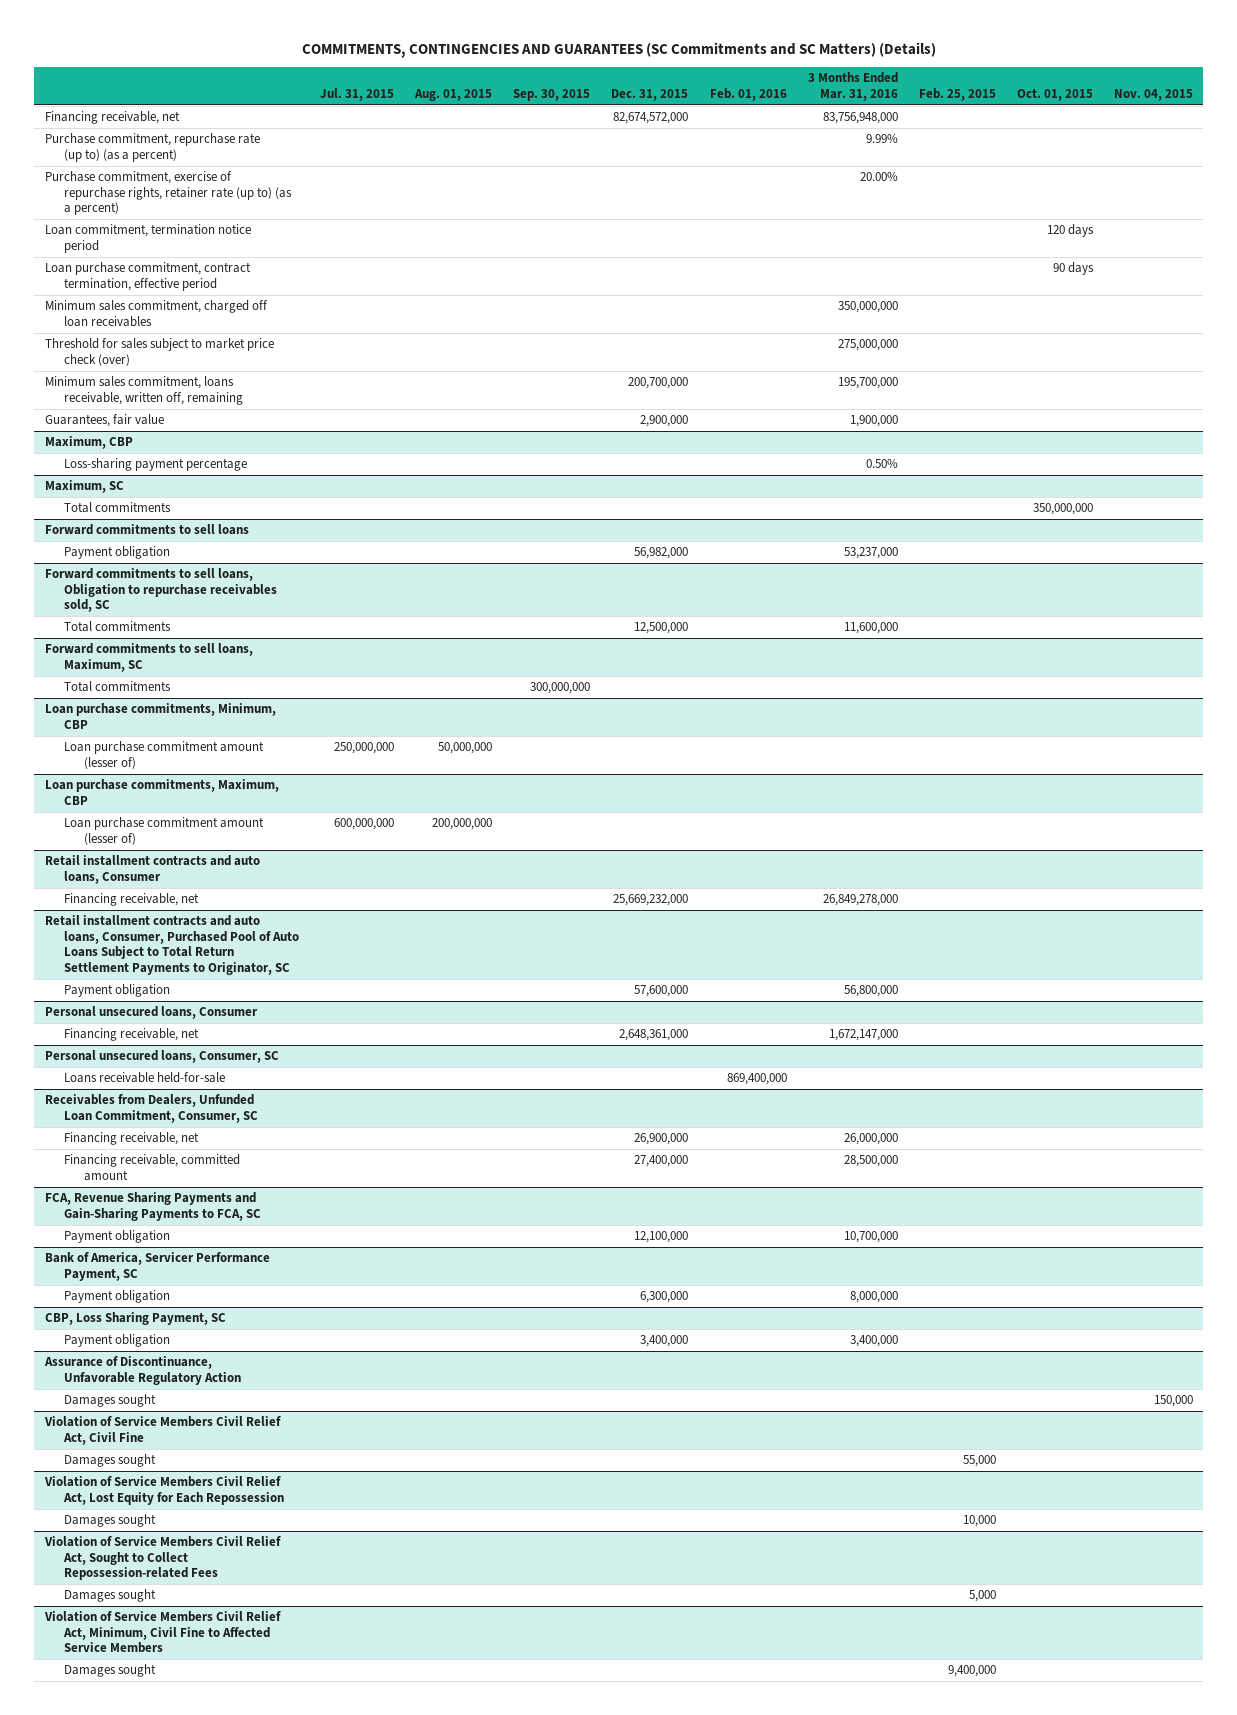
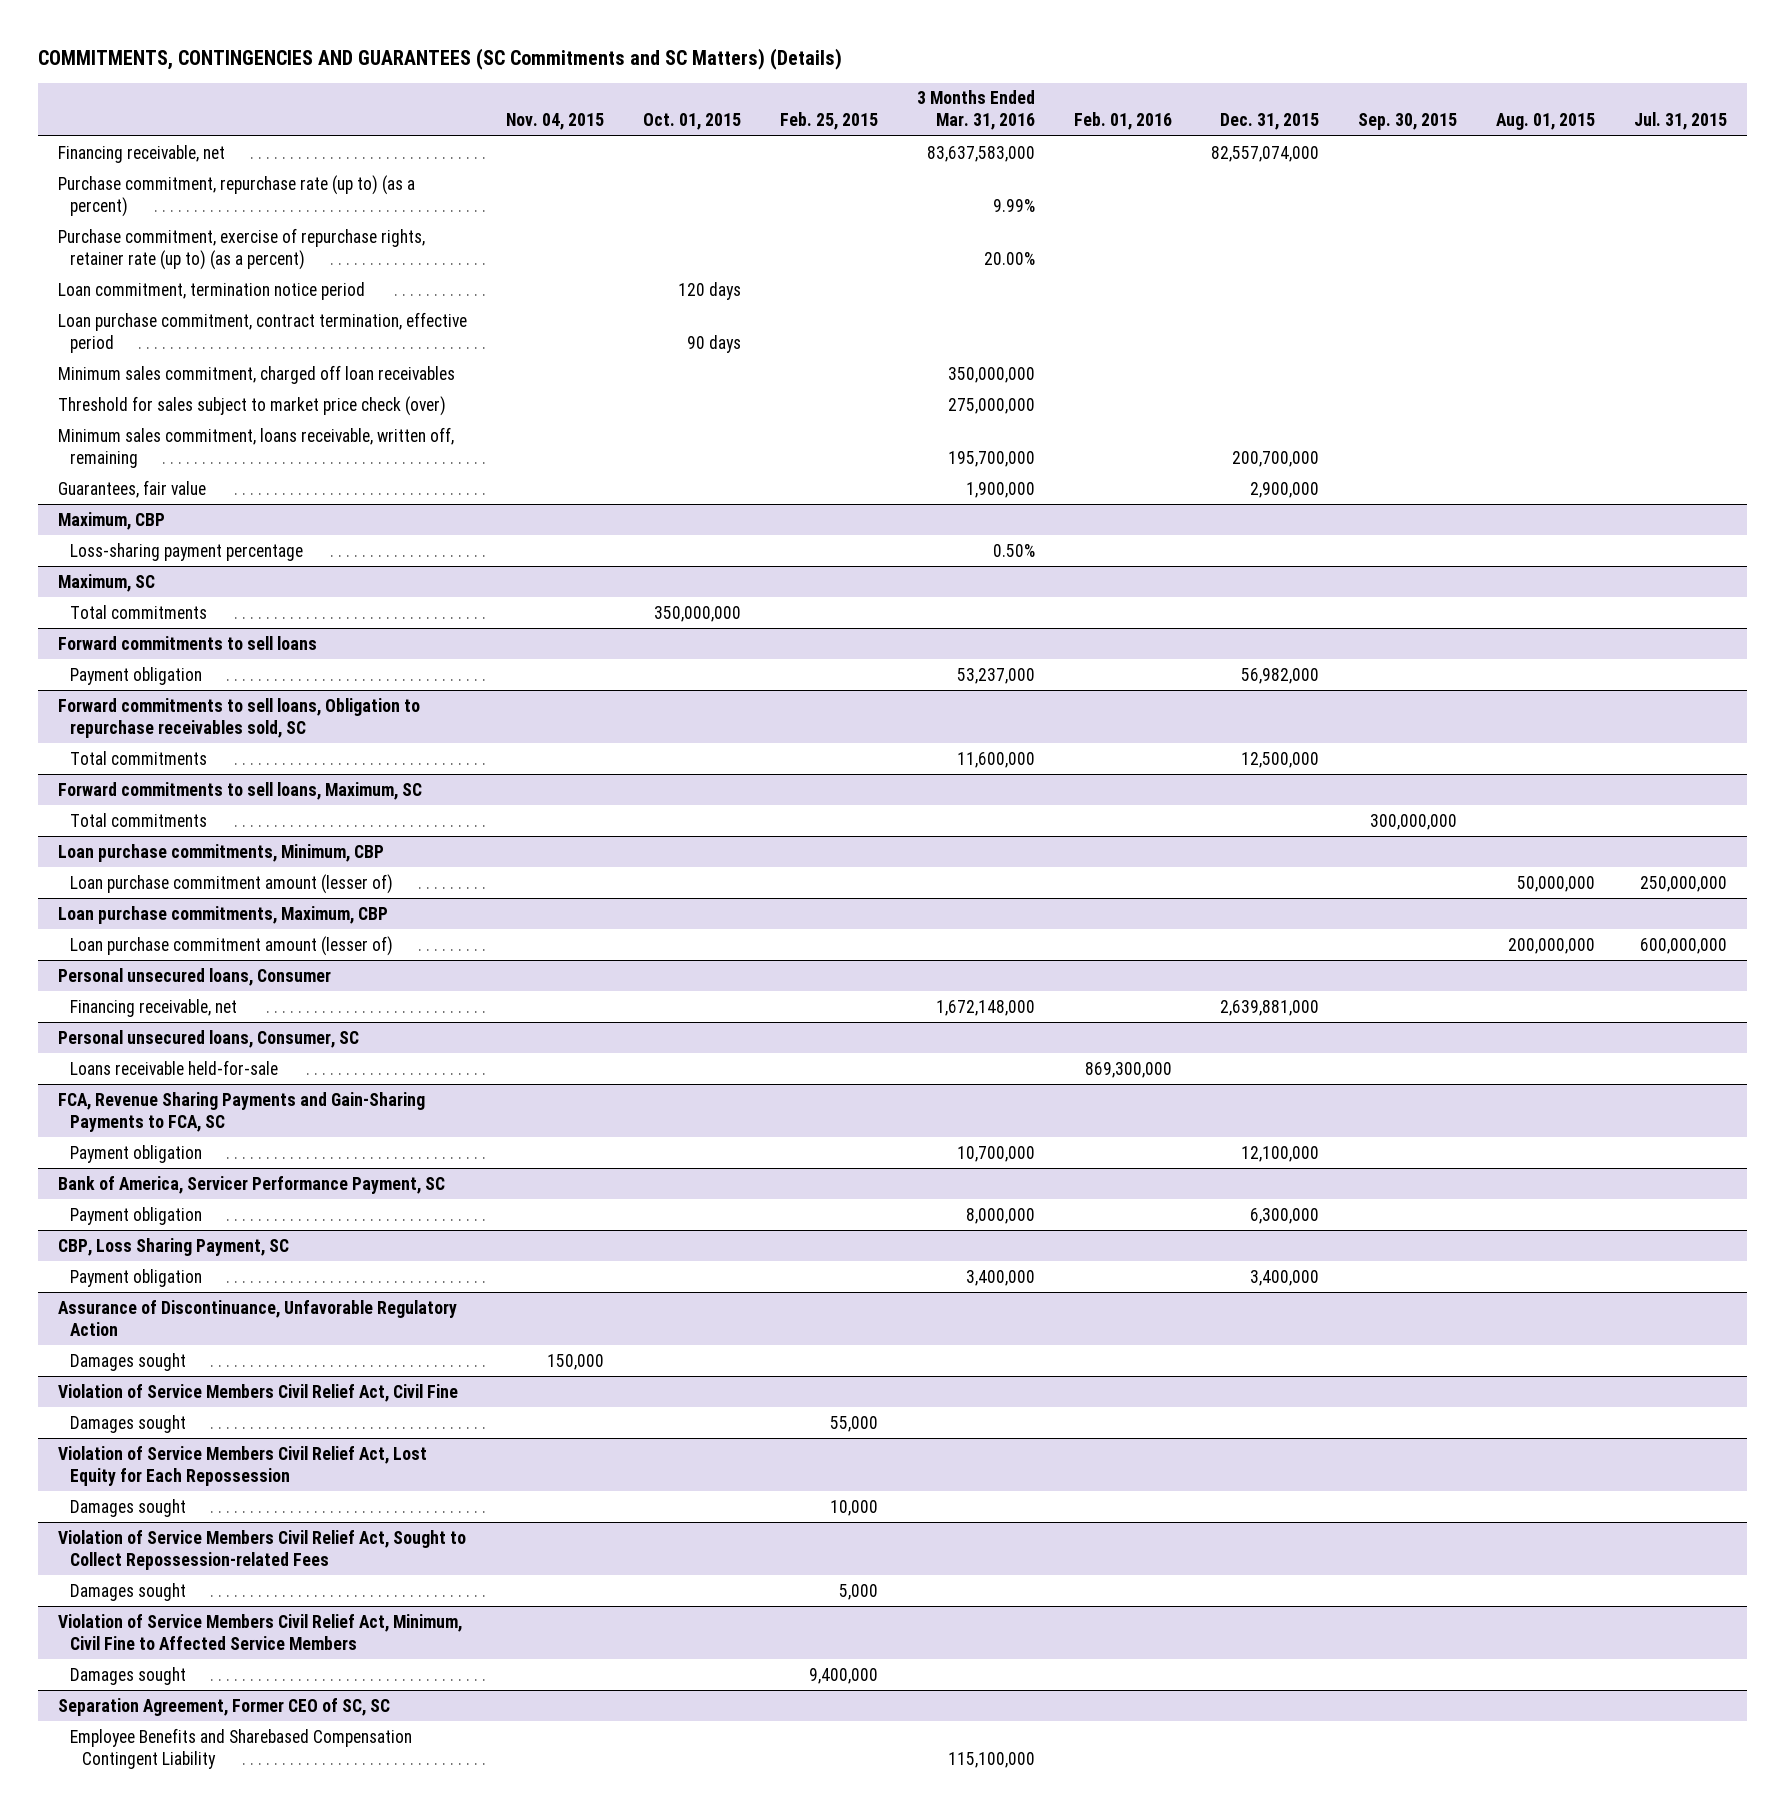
[613,112,689,125] 82,674,572,000 -> [1210,145,1319,162] 82,557,074,000
[822,112,898,125] 83,756,948,000 -> [926,145,1035,162] 83,637,583,000
[44,855,260,884] Retail installment contracts and auto loans, Consumer -> none
[64,893,200,907] Financing receivable, net -> none
[44,915,300,975] Retail installment contracts and auto loans, Consumer, Purchased Pool of Auto Loans Subject to Total Return Settlement Payments to Originator, SC -> none
[64,984,171,998] Payment obligation -> none
[619,1029,689,1042] 2,648,361,000 -> [1219,999,1319,1016] 2,639,881,000
[828,1029,898,1042] 1,672,147,000 -> [935,999,1035,1016] 1,672,148,000
[44,1094,259,1123] Receivables from Dealers, Unfunded Loan Commitment, Consumer, SC -> none
[64,1132,200,1146] Financing receivable, net -> none
[64,1154,241,1181] Financing receivable, committed amount -> none
[726,1073,787,1086] 869,400,000 -> [1084,1061,1172,1078] 869,300,000
none -> [57,1697,390,1716] Separation Agreement, Former CEO of SC, SC
none -> [70,1727,413,1769] Employee Benefits and Sharebased Compensation Contingent Liability

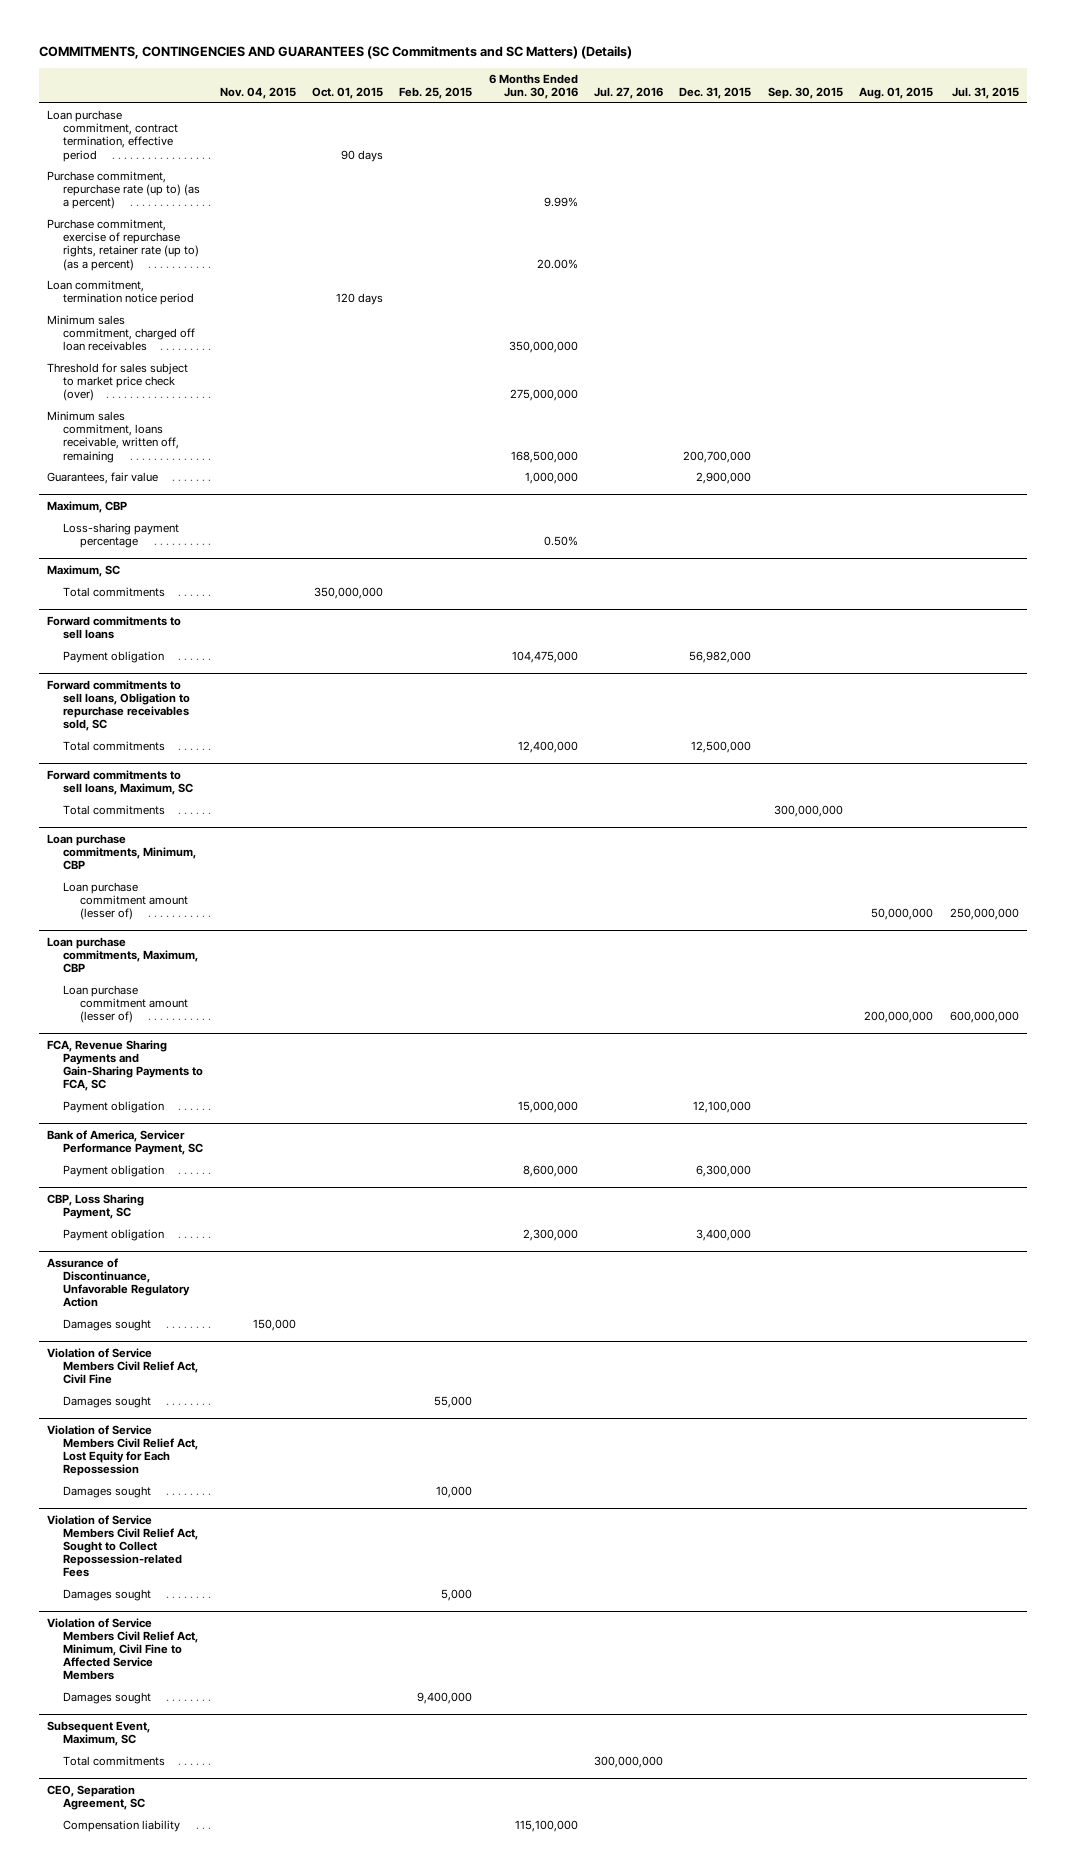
[916,90,1035,131] 3 Months Ended Mar. 31, 2016 -> none
[1073,112,1172,131] Feb. 01, 2016 -> none
none -> [488,73,578,99] 6 Months Ended Jun. 30, 2016
none -> [594,86,664,99] Jul. 27, 2016
[57,144,225,163] Financing receivable, net -> none
[57,311,467,353] Loan purchase commitment, contract termination, effective period -> [46,110,179,162] Loan purchase commitment, contract termination, effective period
[57,967,331,986] Personal unsecured loans, Consumer -> none
[70,998,238,1017] Financing receivable, net -> none
[57,1029,359,1048] Personal unsecured loans, Consumer, SC -> none
[70,1059,279,1075] Loans receivable held-for-sale -> none
none -> [46,1720,150,1746] Subsequent Event, Maximum, SC
none -> [63,1756,166,1767] Total commitments
[57,1697,390,1716] Separation Agreement, Former CEO of SC, SC -> [46,1784,146,1810] CEO, Separation Agreement, SC
[70,1727,413,1769] Employee Benefits and Sharebased Compensation Contingent Liability -> [63,1820,181,1833] Compensation liability

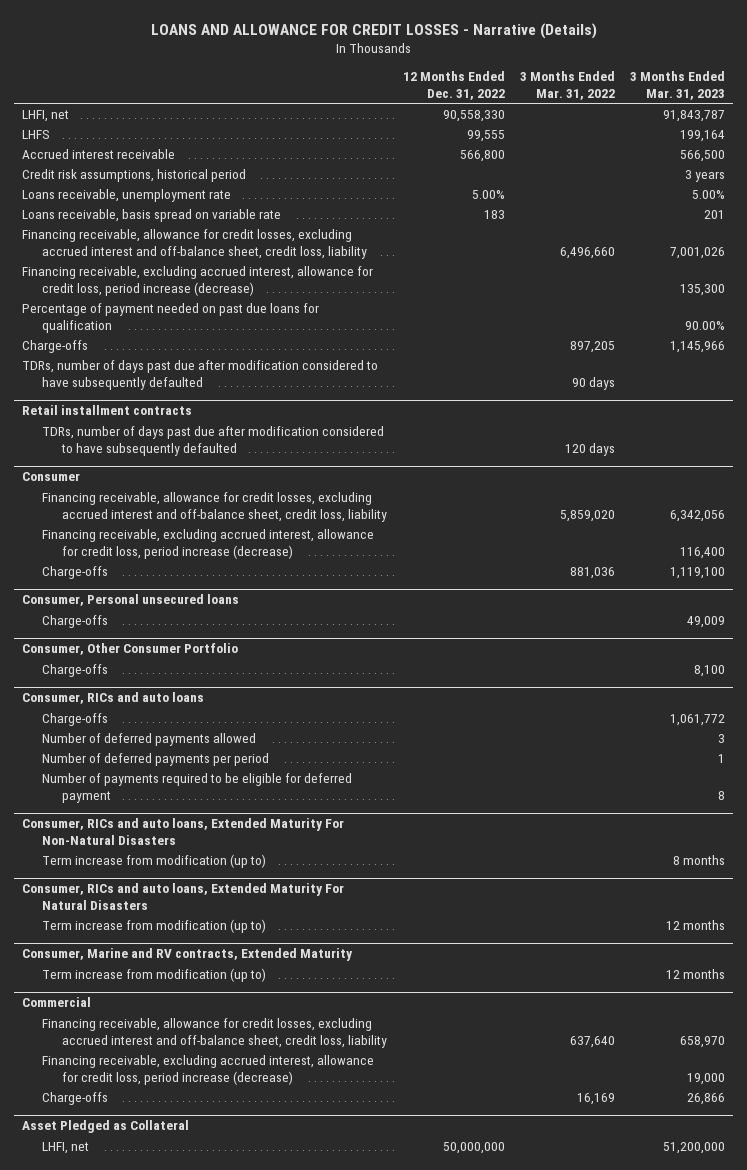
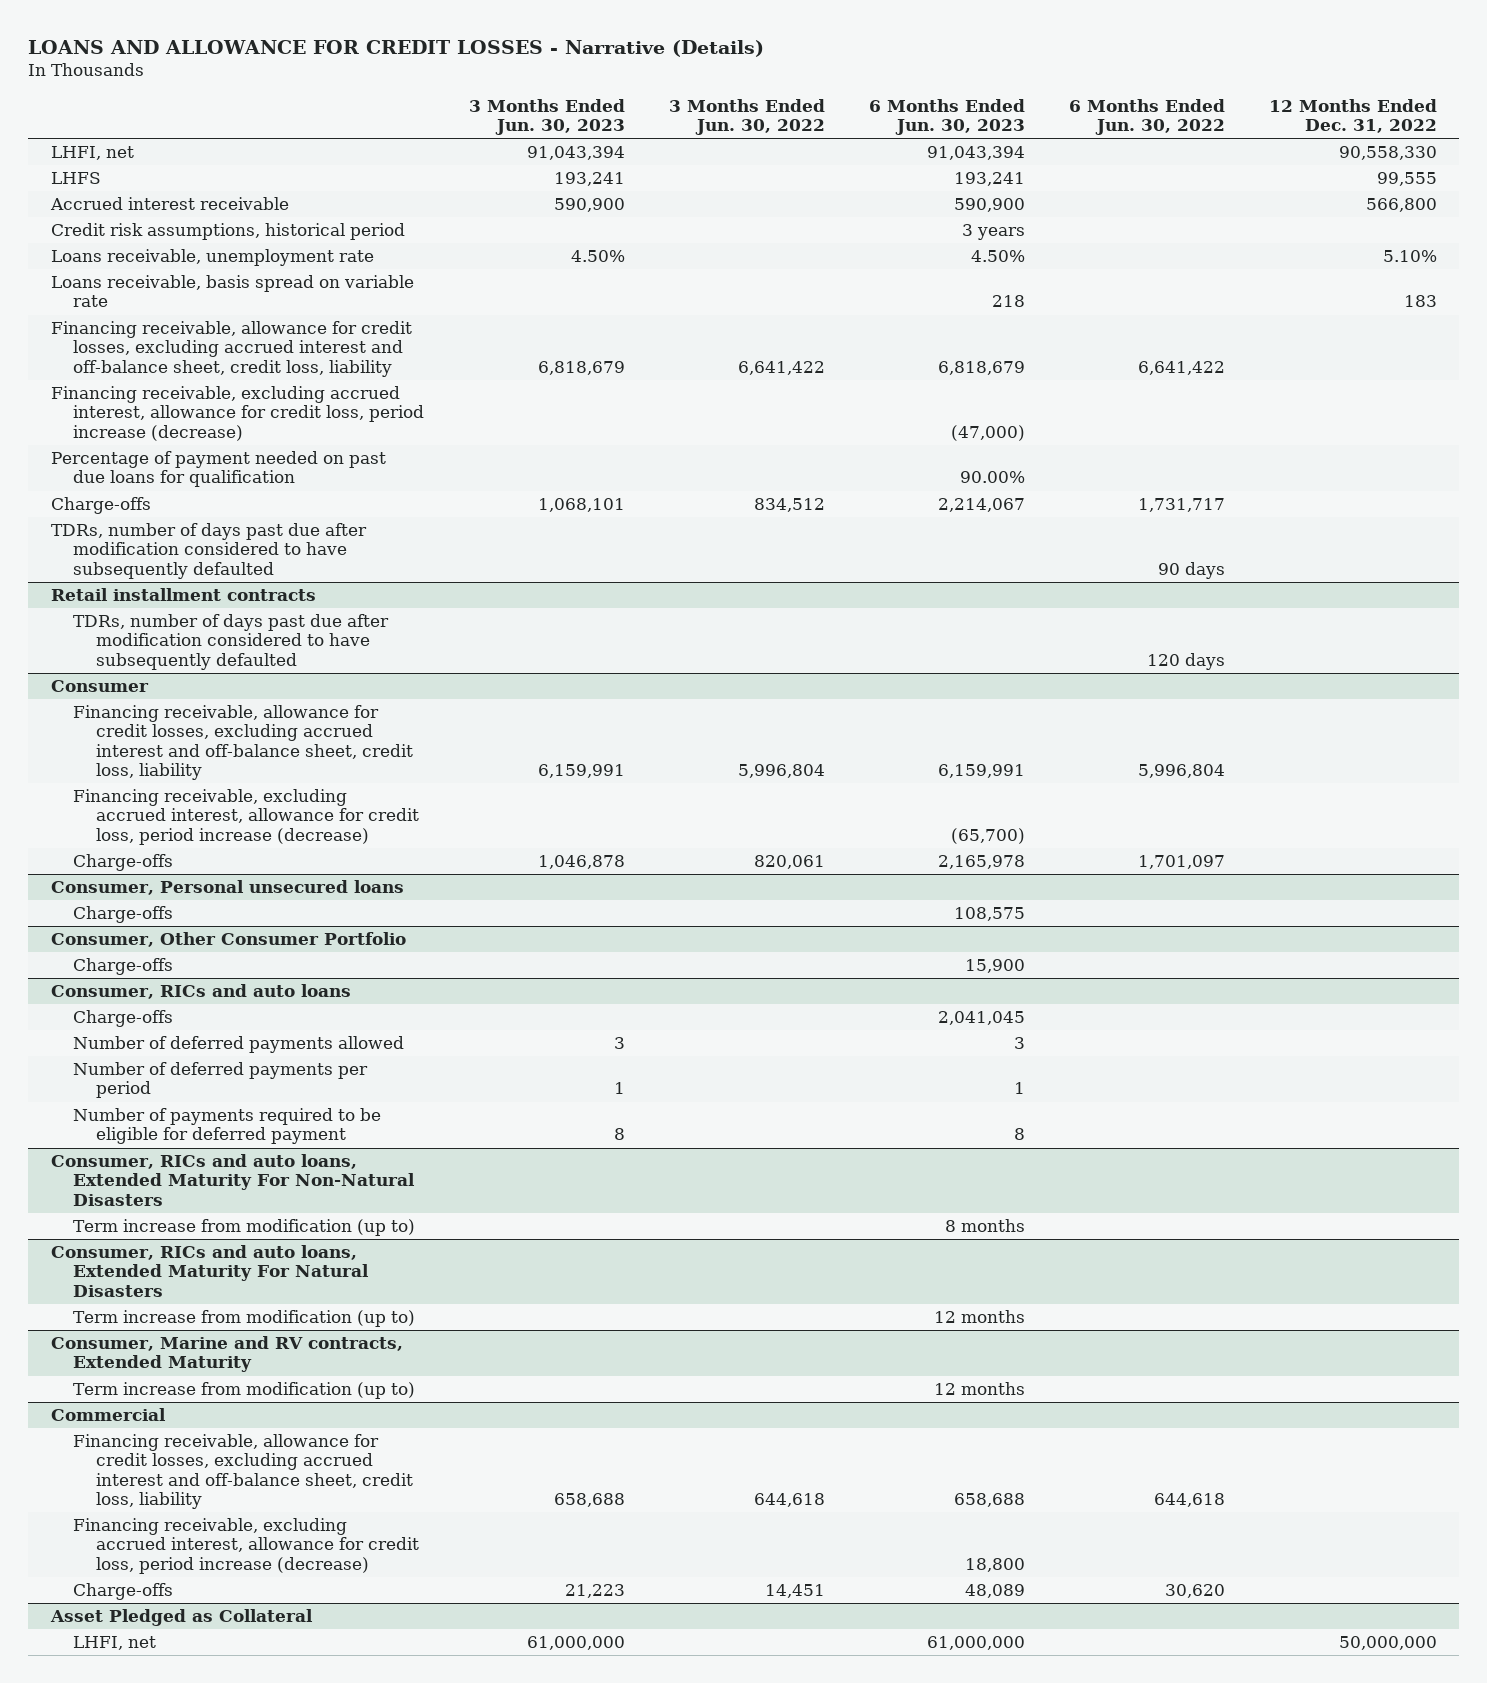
[520,71,616,101] 3 Months Ended Mar. 31, 2022 -> none
[630,71,726,101] 3 Months Ended Mar. 31, 2023 -> none
none -> [468,98,625,135] 3 Months Ended Jun. 30, 2023
none -> [668,98,825,135] 3 Months Ended Jun. 30, 2022
none -> [868,98,1025,135] 6 Months Ended Jun. 30, 2023
none -> [1068,98,1225,135] 6 Months Ended Jun. 30, 2022
[471,189,505,199] 5.00% -> [1382,250,1437,263] 5.10%

